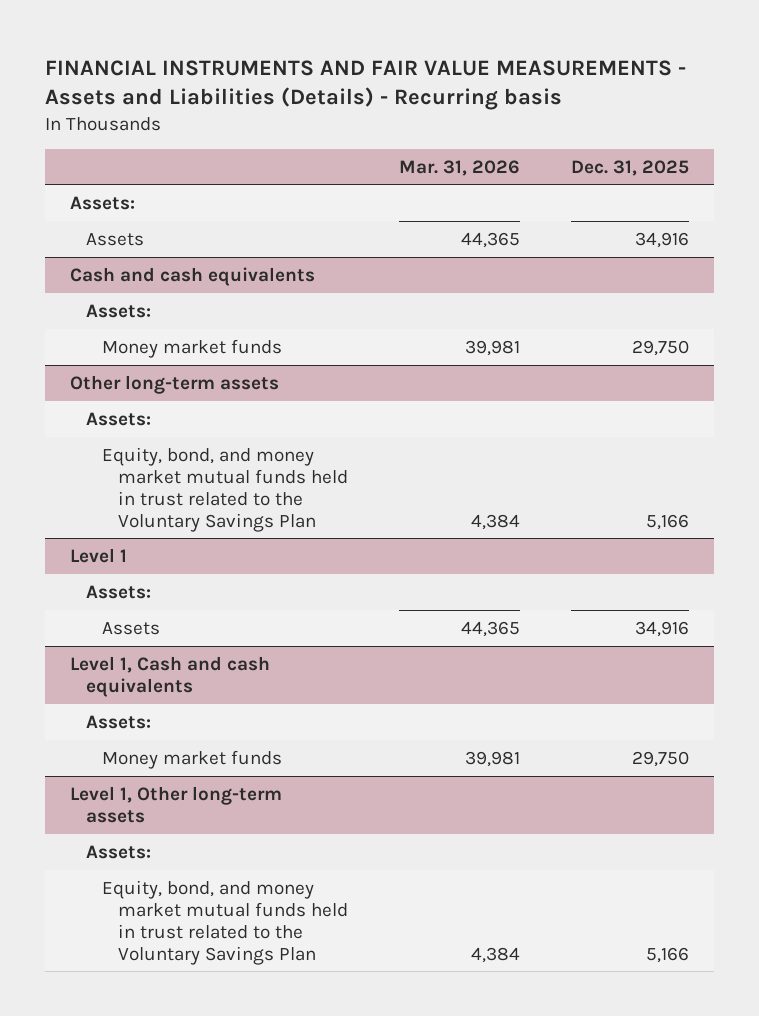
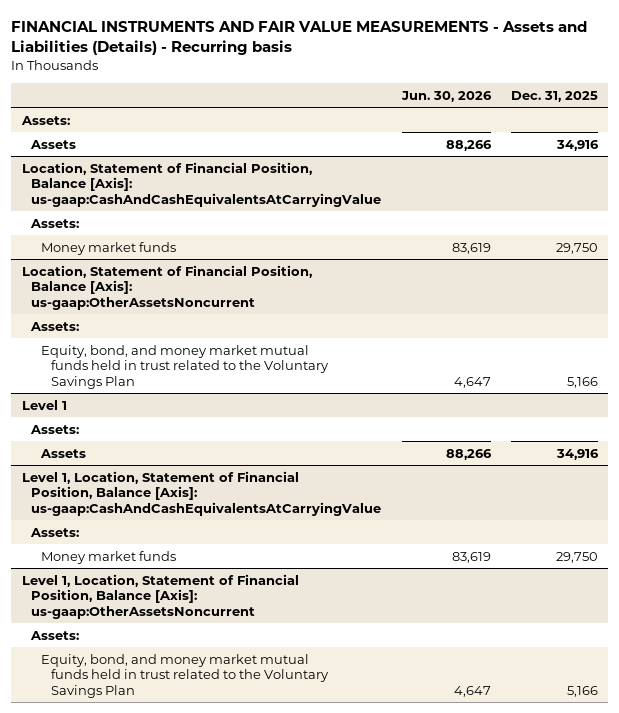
[398,159,520,176] Mar. 31, 2026 -> none
none -> [400,90,492,102] Jun. 30, 2026
[70,266,316,286] Cash and cash equivalents -> [21,161,382,207] Location, Statement of Financial Position, Balance [Axis]: us-gaap:CashAndCashEquivalentsAtCarryingValue
[70,374,280,394] Other long-term assets -> [21,264,312,310] Location, Statement of Financial Position, Balance [Axis]: us-gaap:OtherAssetsNoncurrent
[70,655,271,697] Level 1, Cash and cash equivalents -> none
none -> [21,470,382,516] Level 1, Location, Statement of Financial Position, Balance [Axis]: us-gaap:CashAndCashEquivalentsAtCarryingValue
[70,785,283,823] Level 1, Other long-term assets -> none
none -> [21,573,299,619] Level 1, Location, Statement of Financial Position, Balance [Axis]: us-gaap:OtherAssetsNoncurrent

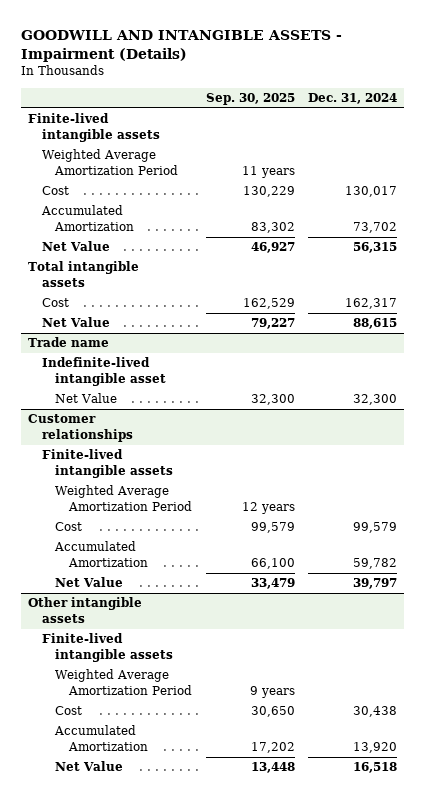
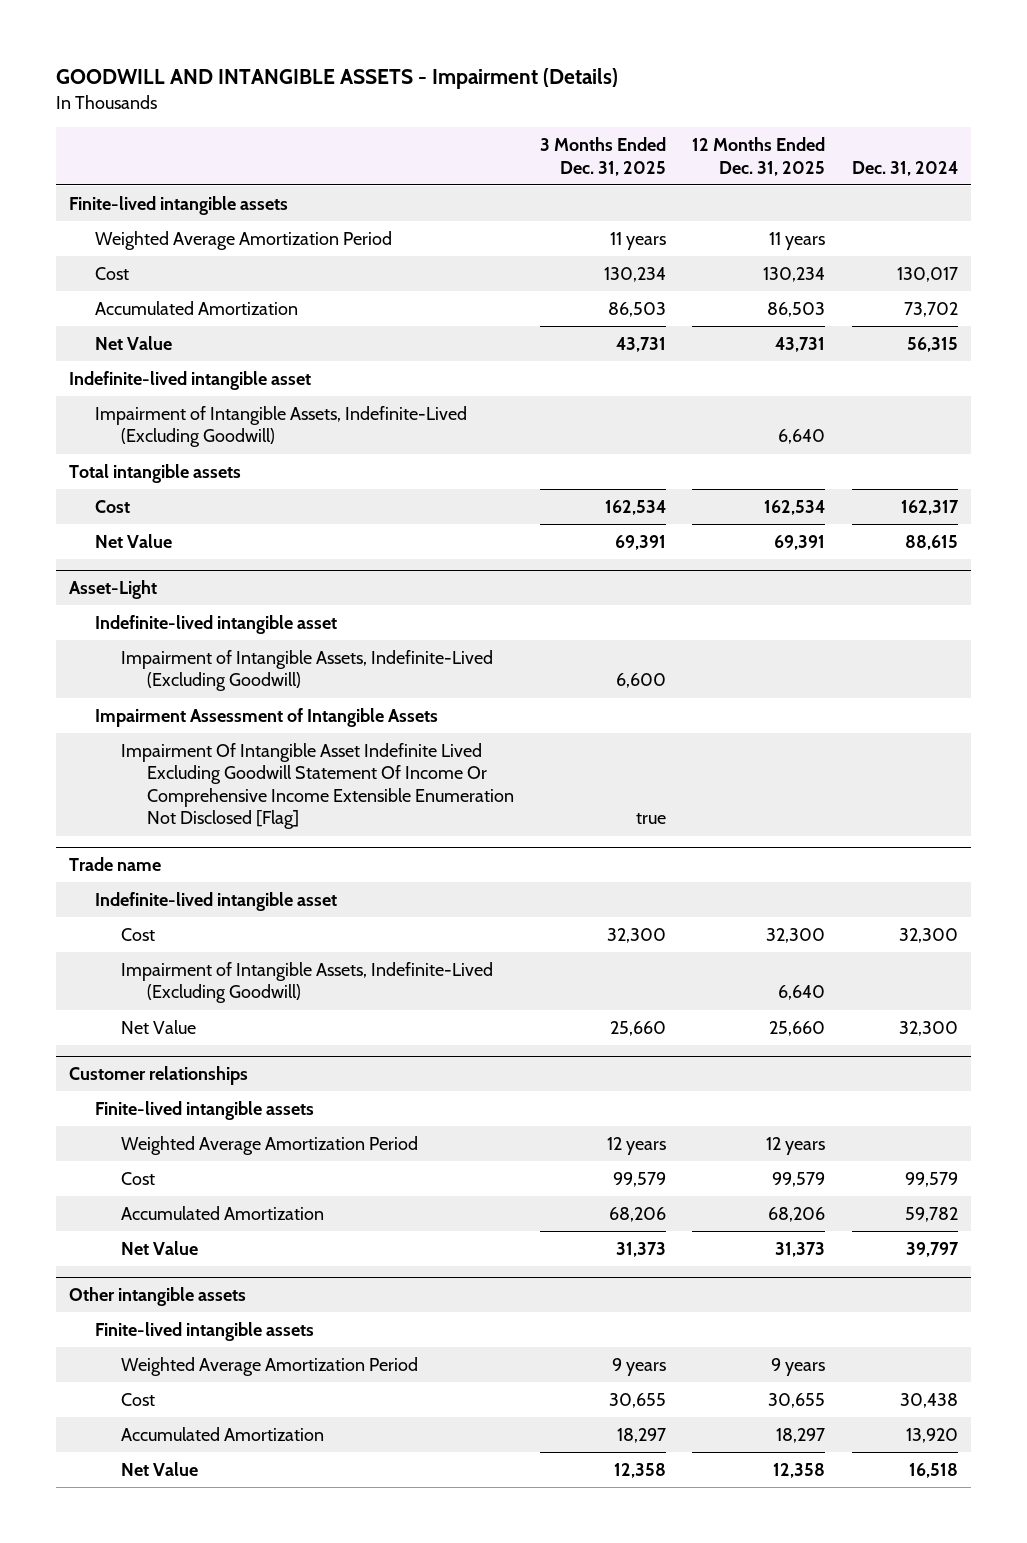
[205,93,295,106] Sep. 30, 2025 -> none
none -> [540,137,667,176] 3 Months Ended Dec. 31, 2025
none -> [692,137,826,176] 12 Months Ended Dec. 31, 2025
none -> [69,370,312,390] Indefinite-lived intangible asset
none -> [95,405,468,448] Impairment of Intangible Assets, Indefinite-Lived (Excluding Goodwill)
none -> [69,580,158,600] Asset-Light
none -> [95,614,338,634] Indefinite-lived intangible asset
none -> [121,649,494,692] Impairment of Intangible Assets, Indefinite-Lived (Excluding Goodwill)
none -> [95,707,439,727] Impairment Assessment of Intangible Assets
none -> [121,742,514,830] Impairment Of Intangible Asset Indefinite Lived Excluding Goodwill Statement Of Income Or Comprehensive Income Extensible Enumeration Not Disclosed [Flag]
none -> [121,927,156,941] Cost
none -> [121,961,494,1004] Impairment of Intangible Assets, Indefinite-Lived (Excluding Goodwill)

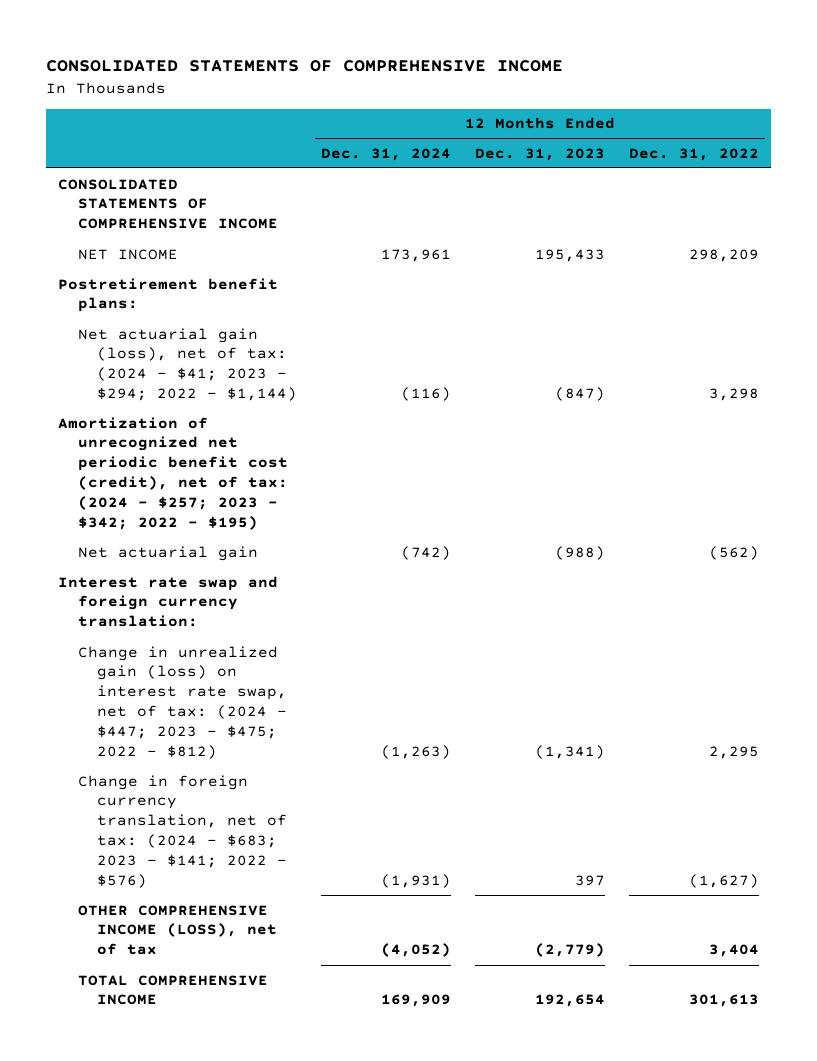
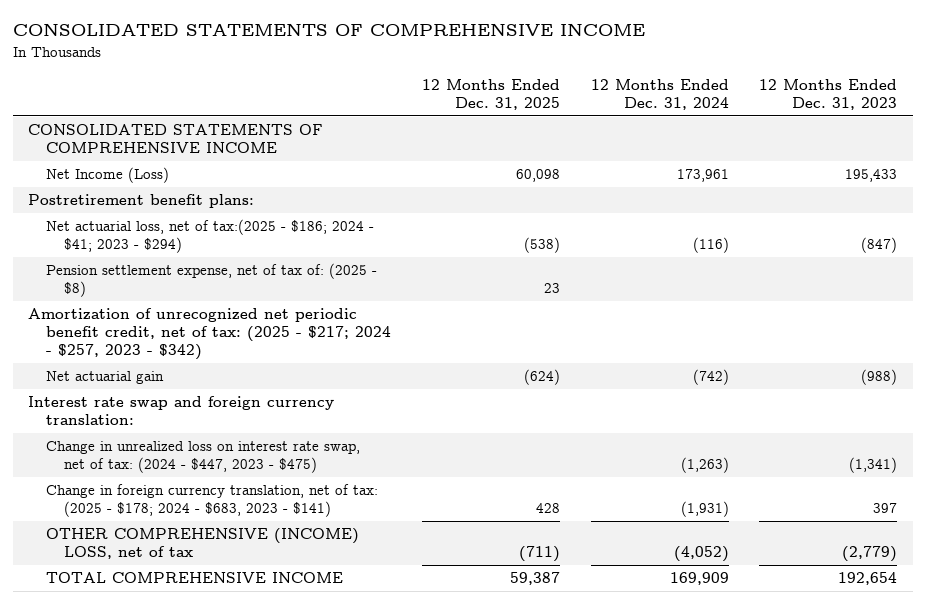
[628,147,759,161] Dec. 31, 2022 -> none
none -> [421,78,560,110] 12 Months Ended Dec. 31, 2025
[77,248,178,260] NET INCOME -> [46,167,170,184] Net Income (Loss)
[77,327,298,402] Net actuarial gain (loss), net of tax: (2024 - $41; 2023 - $294; 2022 - $1,144) -> [46,219,375,254] Net actuarial loss, net of tax:(2025 - $186; 2024 - $41; 2023 - $294)
none -> [46,263,378,298] Pension settlement expense, net of tax of: (2025 - $8)
[58,416,288,531] Amortization of unrecognized net periodic benefit cost (credit), net of tax: (2024 - $257; 2023 - $342; 2022 - $195) -> [28,308,392,361] Amortization of unrecognized net periodic benefit credit, net of tax: (2025 - $217; 2024 - $257, 2023 - $342)
[77,645,288,760] Change in unrealized gain (loss) on interest rate swap, net of tax: (2024 - $447; 2023 - $475; 2022 - $812) -> [46,441,361,474] Change in unrealized loss on interest rate swap, net of tax: (2024 - $447, 2023 - $475)
[77,774,288,889] Change in foreign currency translation, net of tax: (2024 - $683; 2023 - $141; 2022 - $576) -> [46,484,379,518] Change in foreign currency translation, net of tax: (2025 - $178; 2024 - $683, 2023 - $141)
[77,904,278,956] OTHER COMPREHENSIVE INCOME (LOSS), net of tax -> [46,528,360,560] OTHER COMPREHENSIVE (INCOME) LOSS, net of tax

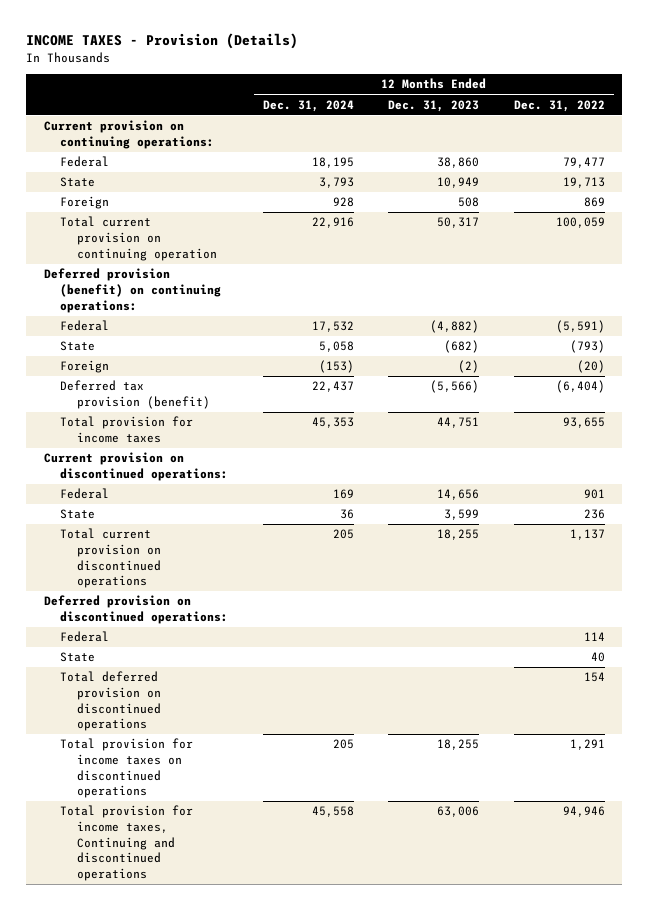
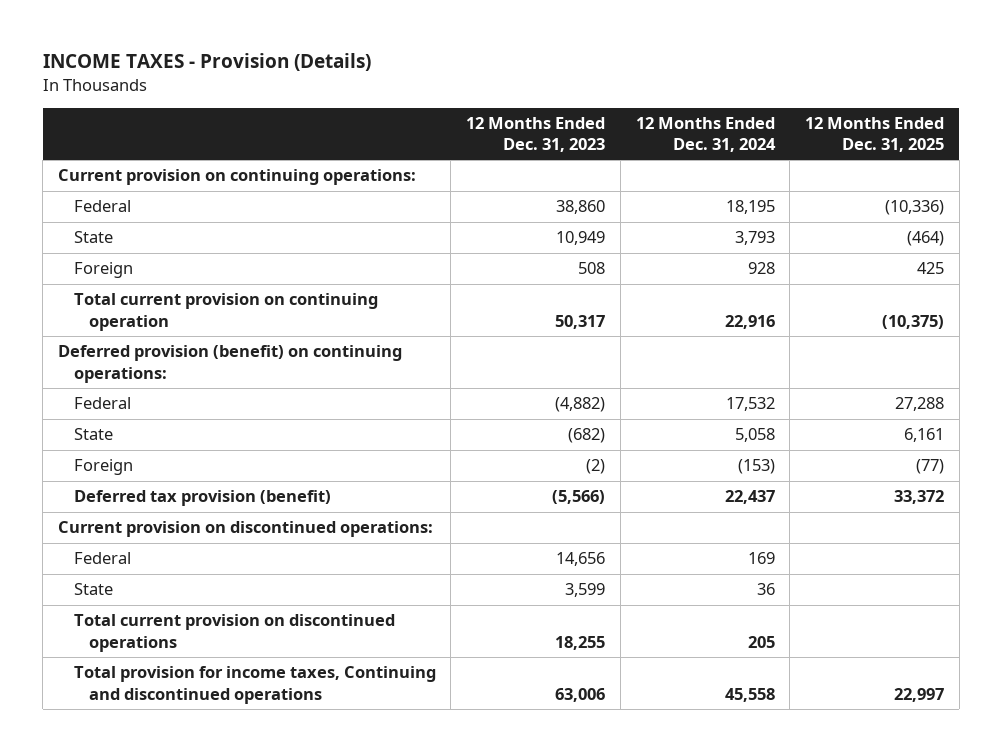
[513,99,605,112] Dec. 31, 2022 -> none
none -> [805,116,945,153] 12 Months Ended Dec. 31, 2025
[60,416,194,444] Total provision for income taxes -> none
[43,595,229,625] Deferred provision on discontinued operations: -> none
[60,631,110,643] Federal -> none
[60,652,96,663] State -> none
[60,671,161,732] Total deferred provision on discontinued operations -> none
[60,738,194,799] Total provision for income taxes on discontinued operations -> none

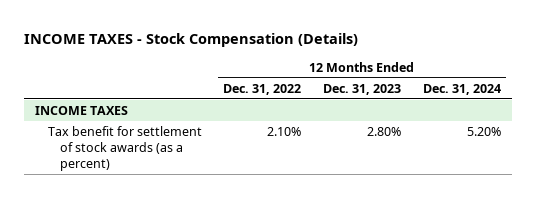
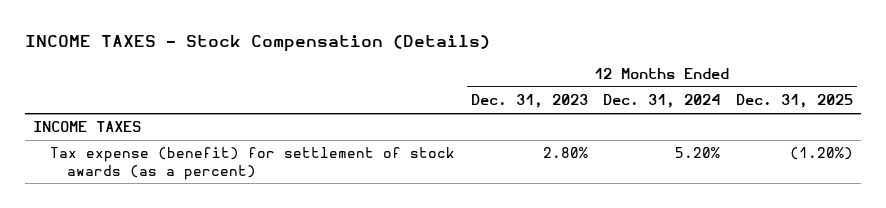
[223,83,302,95] Dec. 31, 2022 -> none
none -> [736,94,854,109] Dec. 31, 2025
[47,126,202,171] Tax benefit for settlement of stock awards (as a percent) -> [49,147,455,180] Tax expense (benefit) for settlement of stock awards (as a percent)

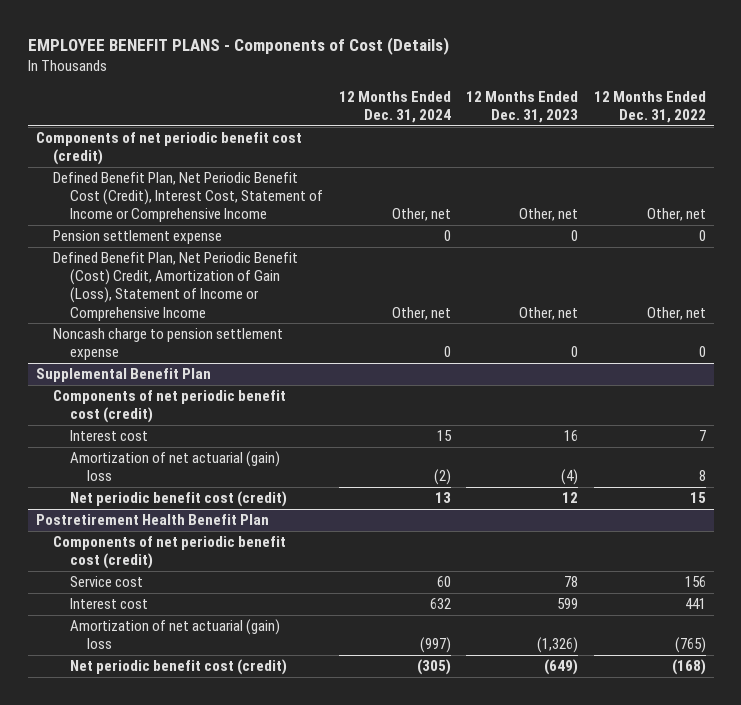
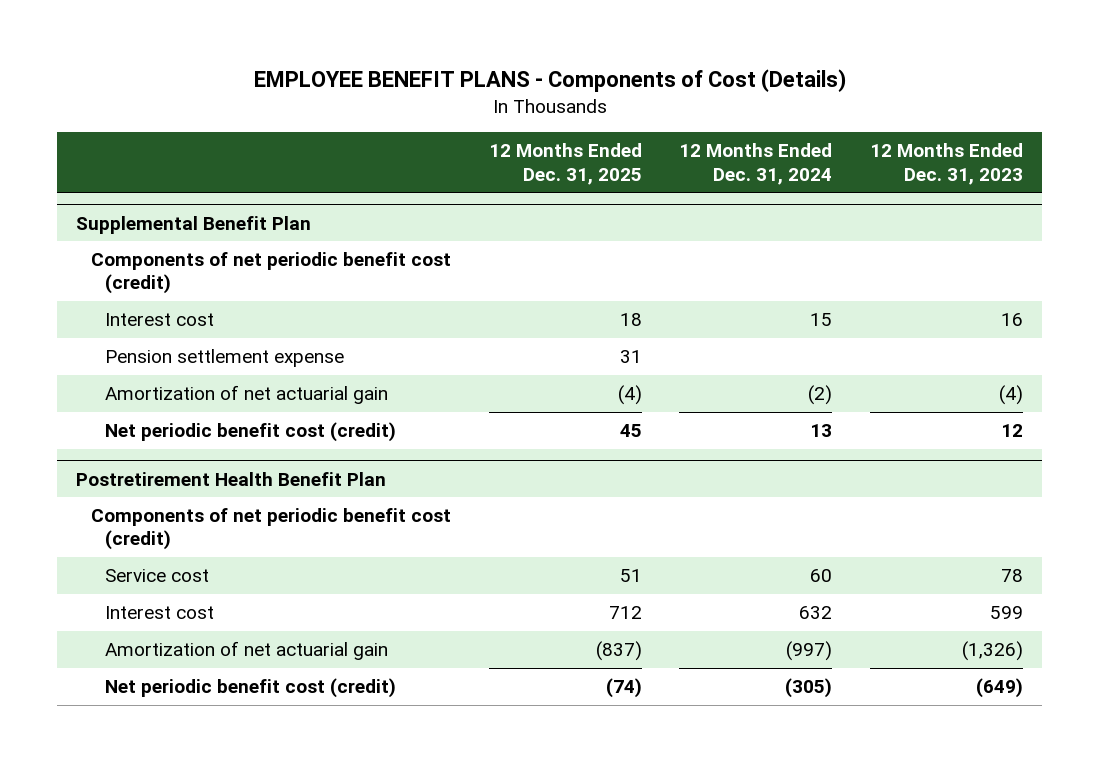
[593,91,706,124] 12 Months Ended Dec. 31, 2022 -> none
none -> [488,143,642,185] 12 Months Ended Dec. 31, 2025
[35,132,302,166] Components of net periodic benefit cost (credit) -> none
[52,172,324,223] Defined Benefit Plan, Net Periodic Benefit Cost (Credit), Interest Cost, Statement of Income or Comprehensive Income -> none
[52,230,222,245] Pension settlement expense -> none
[52,252,298,321] Defined Benefit Plan, Net Periodic Benefit (Cost) Credit, Amortization of Gain (Loss), Statement of Income or Comprehensive Income -> none
[52,328,283,361] Noncash charge to pension settlement expense -> none
none -> [105,349,345,368] Pension settlement expense
[70,451,281,482] Amortization of net actuarial (gain) loss -> [105,385,389,405] Amortization of net actuarial gain
[70,619,281,650] Amortization of net actuarial (gain) loss -> [105,641,389,661] Amortization of net actuarial gain

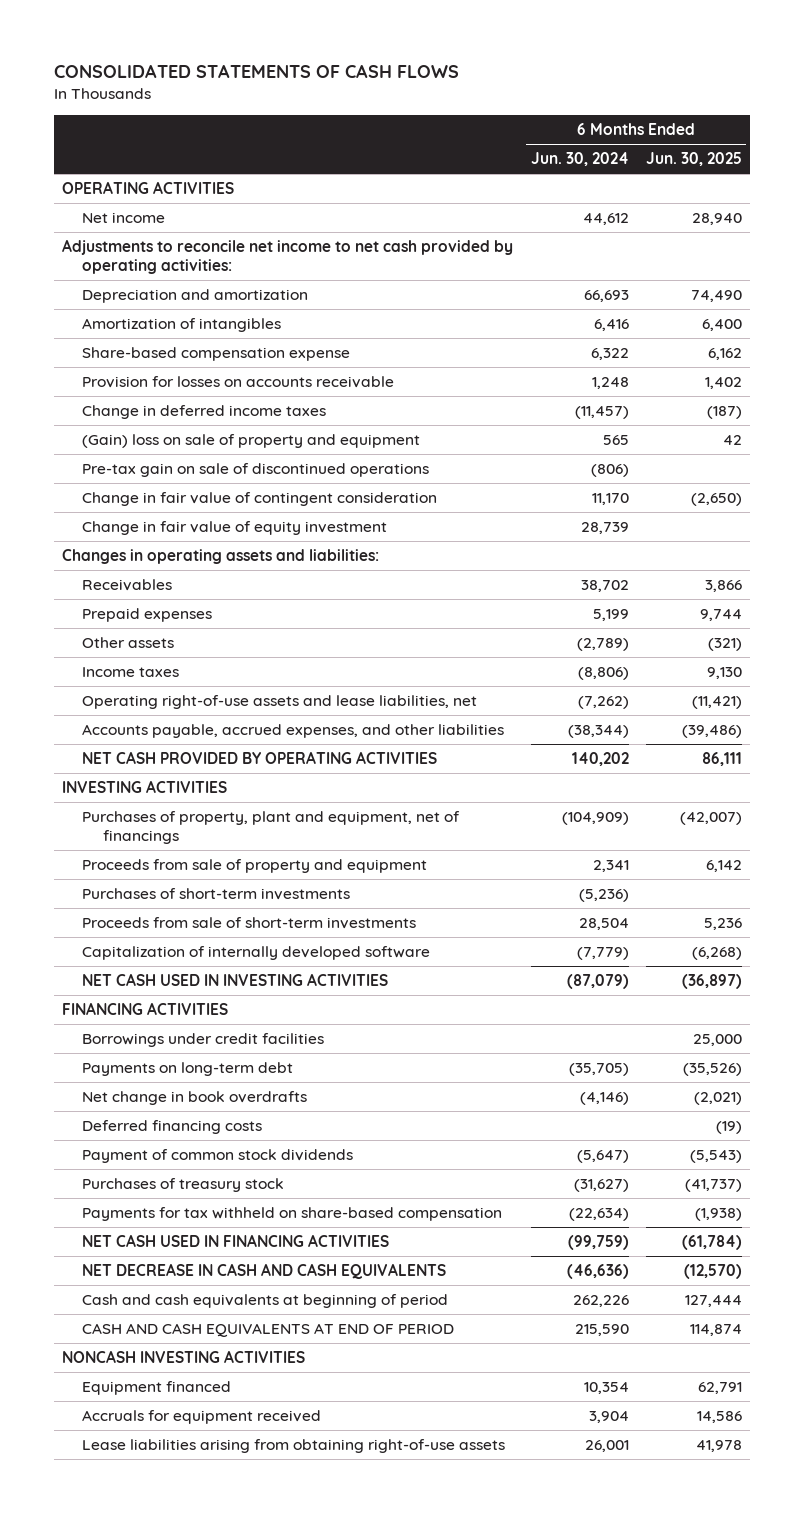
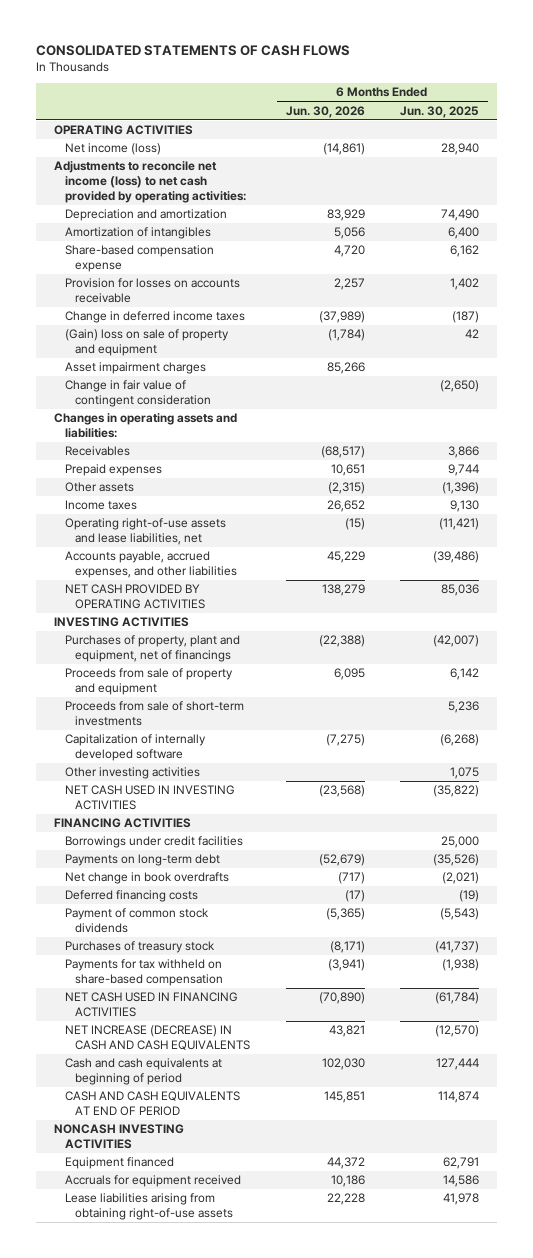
[530,152,629,167] Jun. 30, 2024 -> none
none -> [285,105,365,118] Jun. 30, 2026
[82,212,166,224] Net income -> [64,143,161,156] Net income (loss)
[62,239,514,275] Adjustments to reconcile net income to net cash provided by operating activities: -> [54,161,246,204] Adjustments to reconcile net income (loss) to net cash provided by operating activities:
[82,463,430,478] Pre-tax gain on sale of discontinued operations -> none
none -> [64,362,206,375] Asset impairment charges
[82,521,388,536] Change in fair value of equity investment -> none
[707,638,742,652] (321) -> [441,482,479,495] (1,396)
[701,752,742,767] 86,111 -> [440,584,479,597] 85,036
[82,888,351,901] Purchases of short-term investments -> none
none -> [64,767,200,780] Other investing activities
[681,974,742,990] (36,897) -> [432,785,479,798] (35,822)
[82,1263,447,1280] NET DECREASE IN CASH AND CASH EQUIVALENTS -> [64,1025,251,1051] NET INCREASE (DECREASE) IN CASH AND CASH EQUIVALENTS

